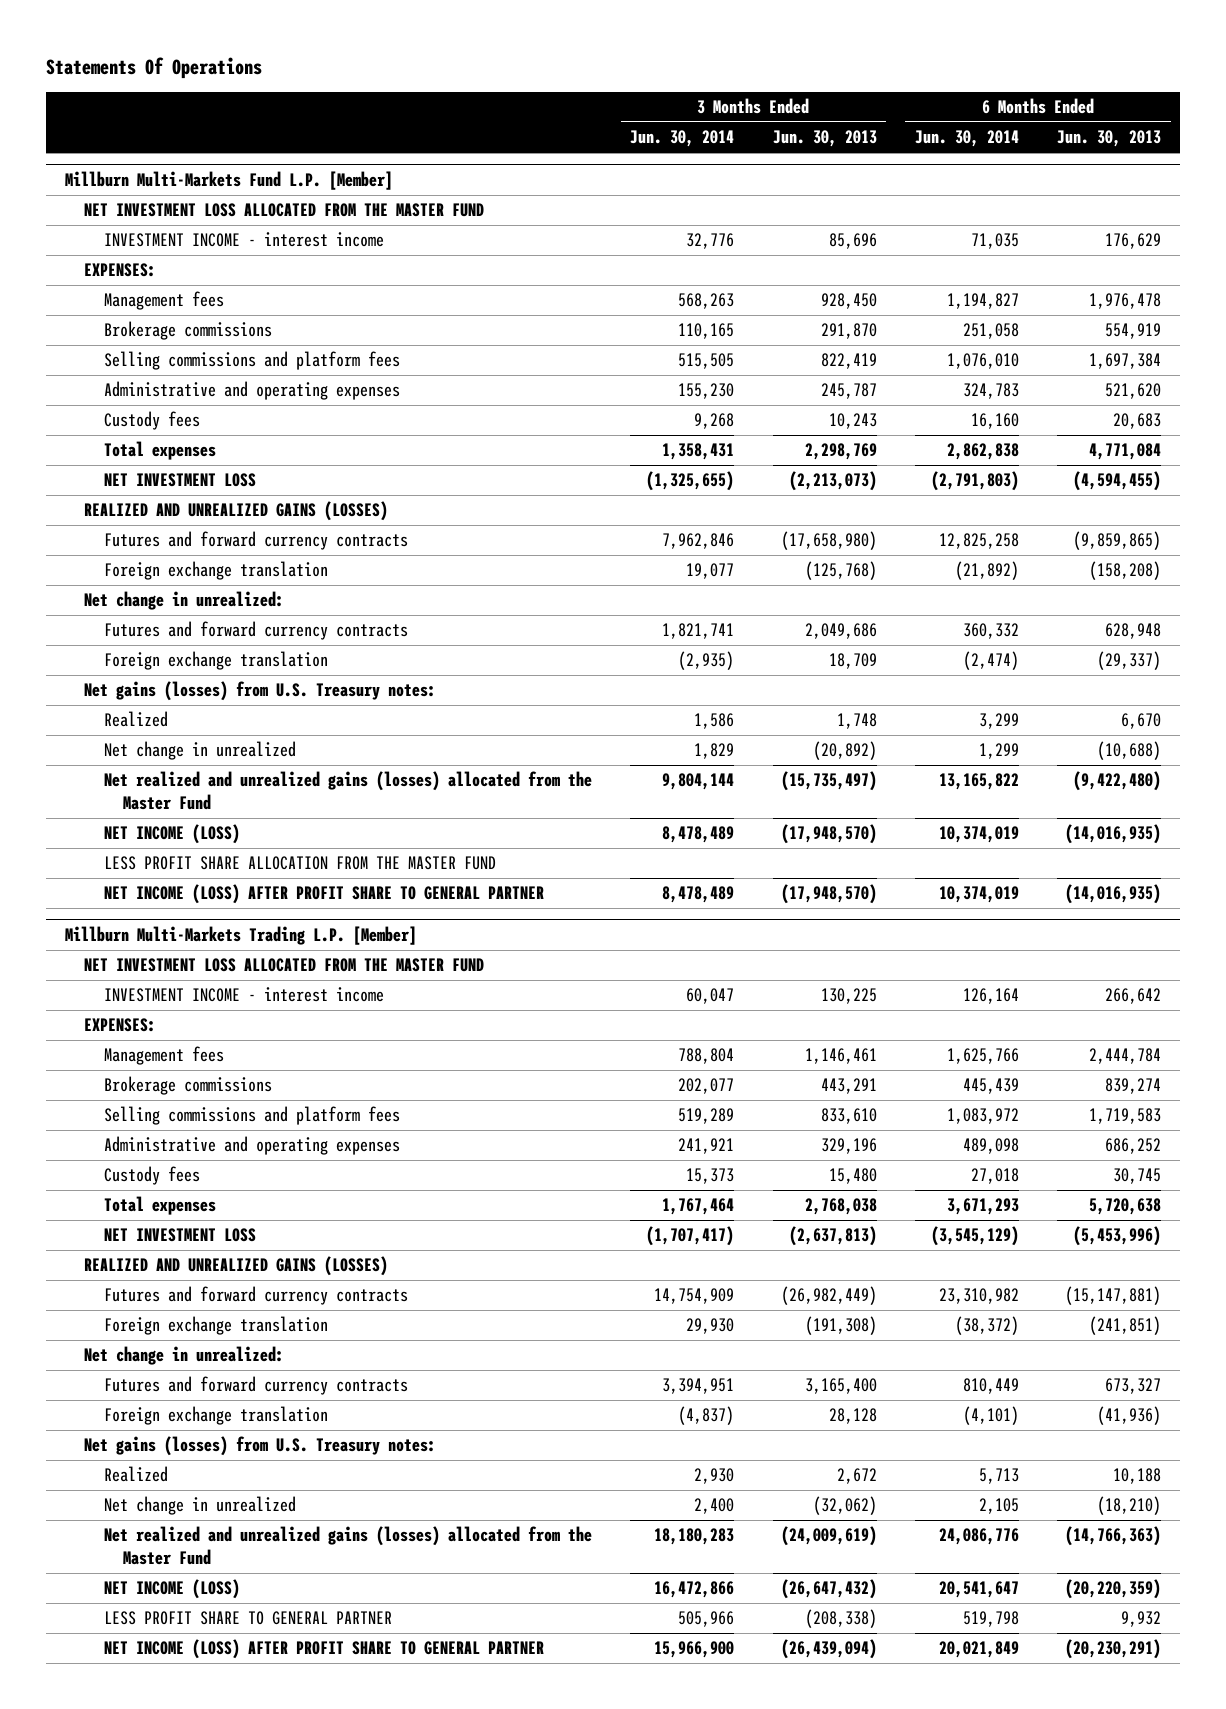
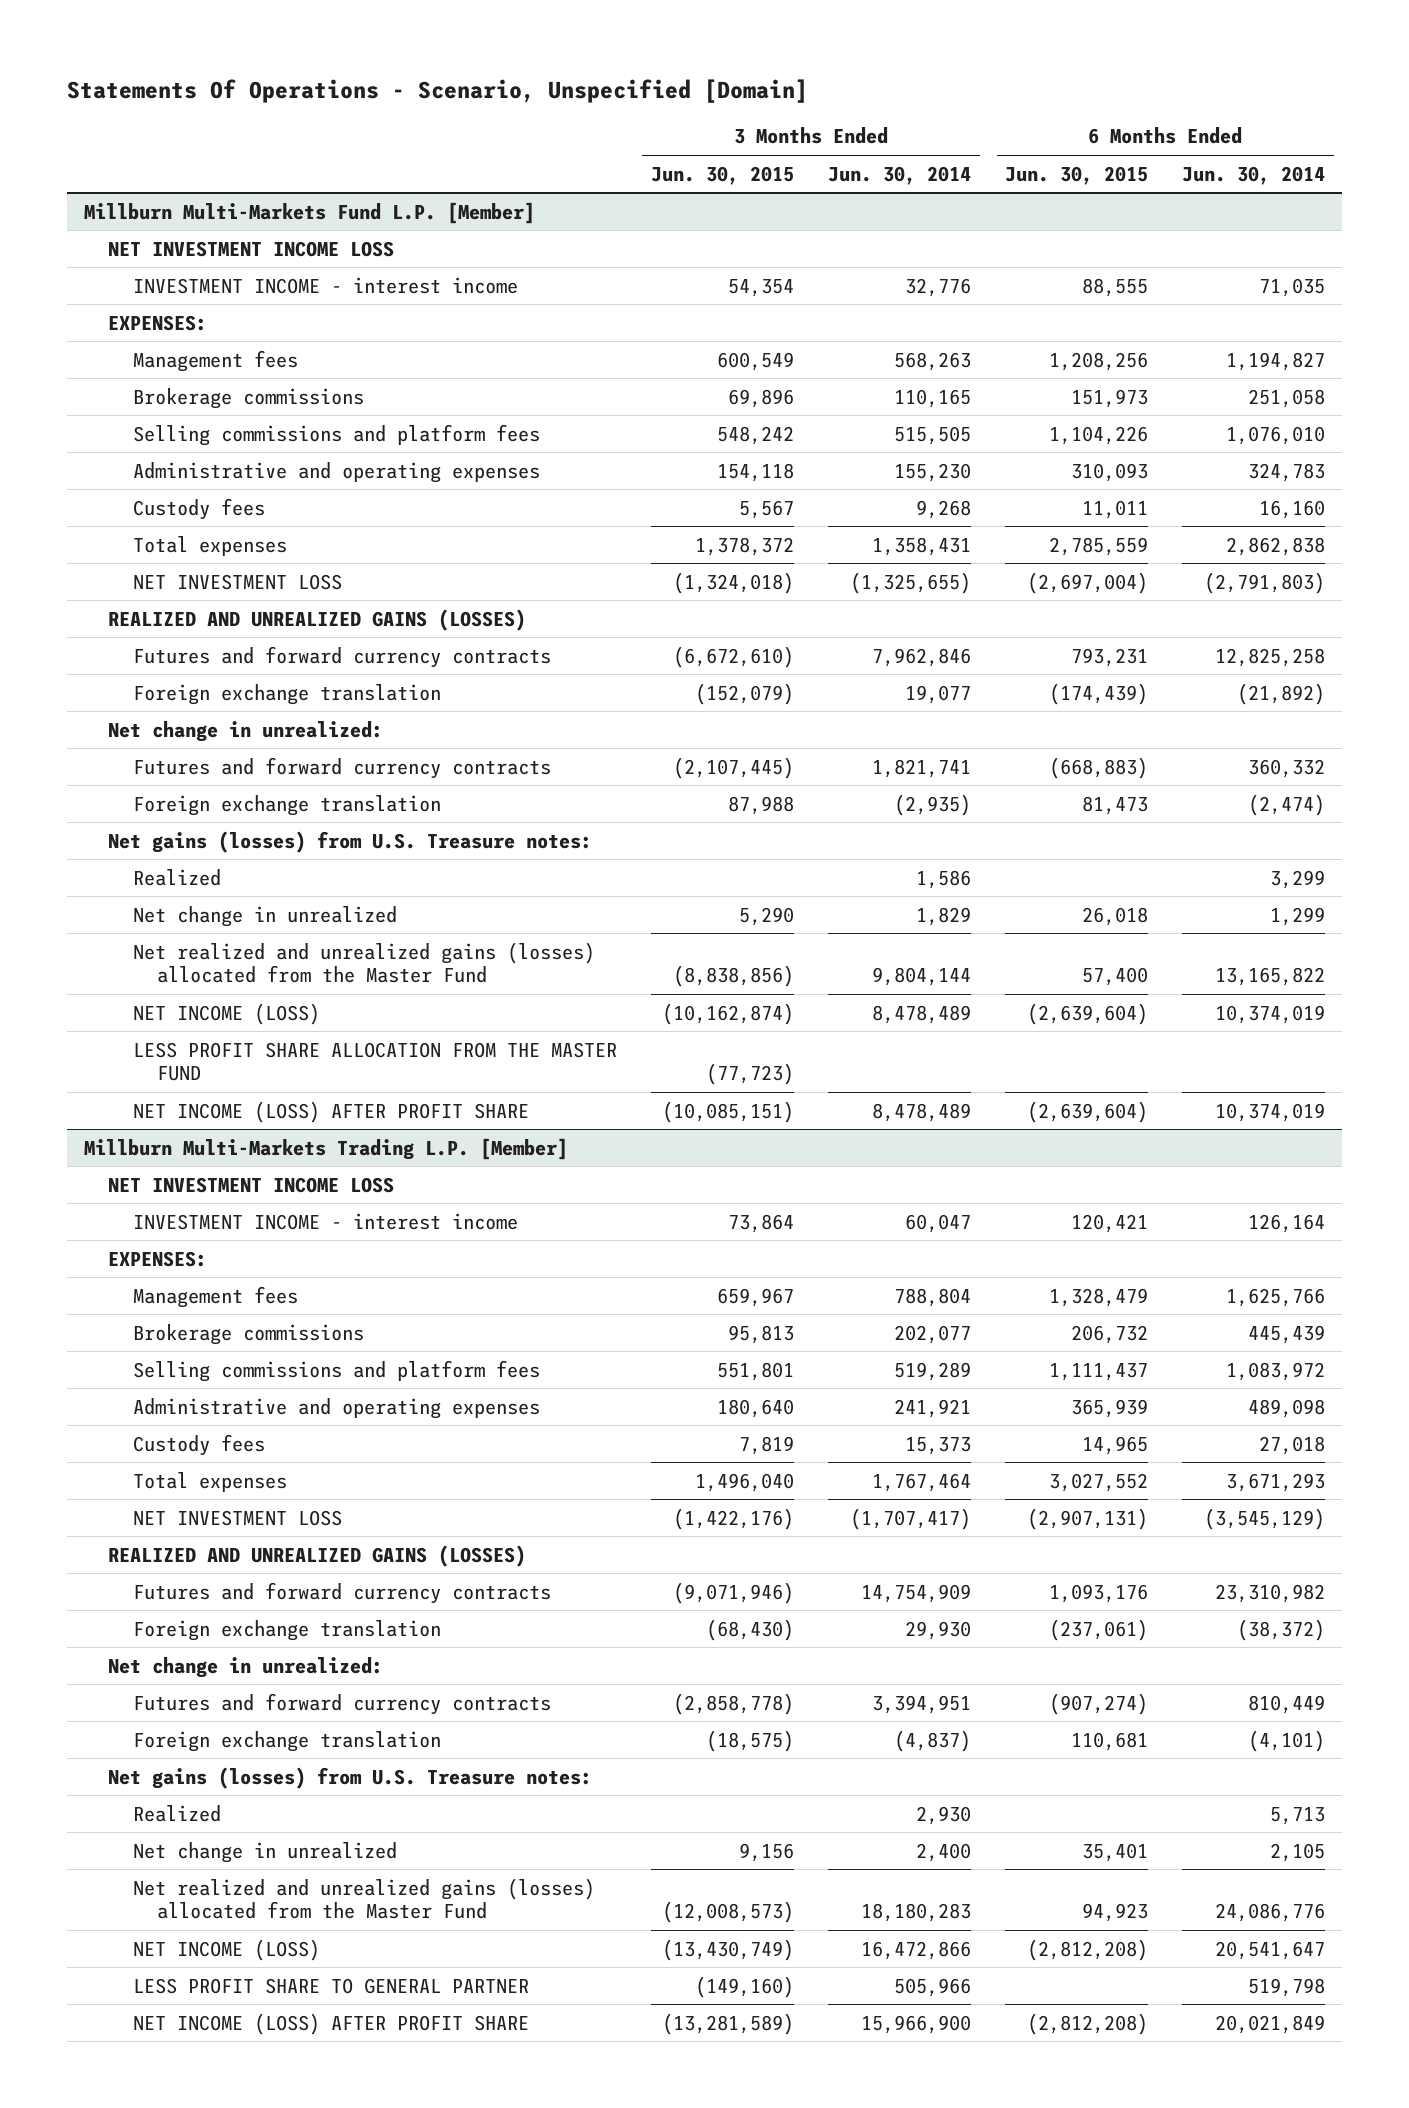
[45,56,262,79] Statements Of Operations -> [66,78,808,103] Statements Of Operations - Scenario, Unspecified [Domain]
[772,130,877,148] Jun. 30, 2013 -> none
[1057,130,1162,148] Jun. 30, 2013 -> none
none -> [650,165,794,185] Jun. 30, 2015
none -> [1005,165,1149,185] Jun. 30, 2015
[84,203,485,218] NET INVESTMENT LOSS ALLOCATED FROM THE MASTER FUND -> [108,240,395,257] NET INVESTMENT INCOME LOSS
[84,681,437,702] Net gains (losses) from U.S. Treasury notes: -> [108,830,593,853] Net gains (losses) from U.S. Treasure notes:
[103,884,544,905] NET INCOME (LOSS) AFTER PROFIT SHARE TO GENERAL PARTNER -> [132,1100,529,1123] NET INCOME (LOSS) AFTER PROFIT SHARE
[84,958,485,973] NET INVESTMENT LOSS ALLOCATED FROM THE MASTER FUND -> [108,1176,395,1193] NET INVESTMENT INCOME LOSS
[84,1436,437,1457] Net gains (losses) from U.S. Treasury notes: -> [108,1766,593,1789] Net gains (losses) from U.S. Treasure notes:
[103,1639,544,1660] NET INCOME (LOSS) AFTER PROFIT SHARE TO GENERAL PARTNER -> [132,2012,529,2035] NET INCOME (LOSS) AFTER PROFIT SHARE

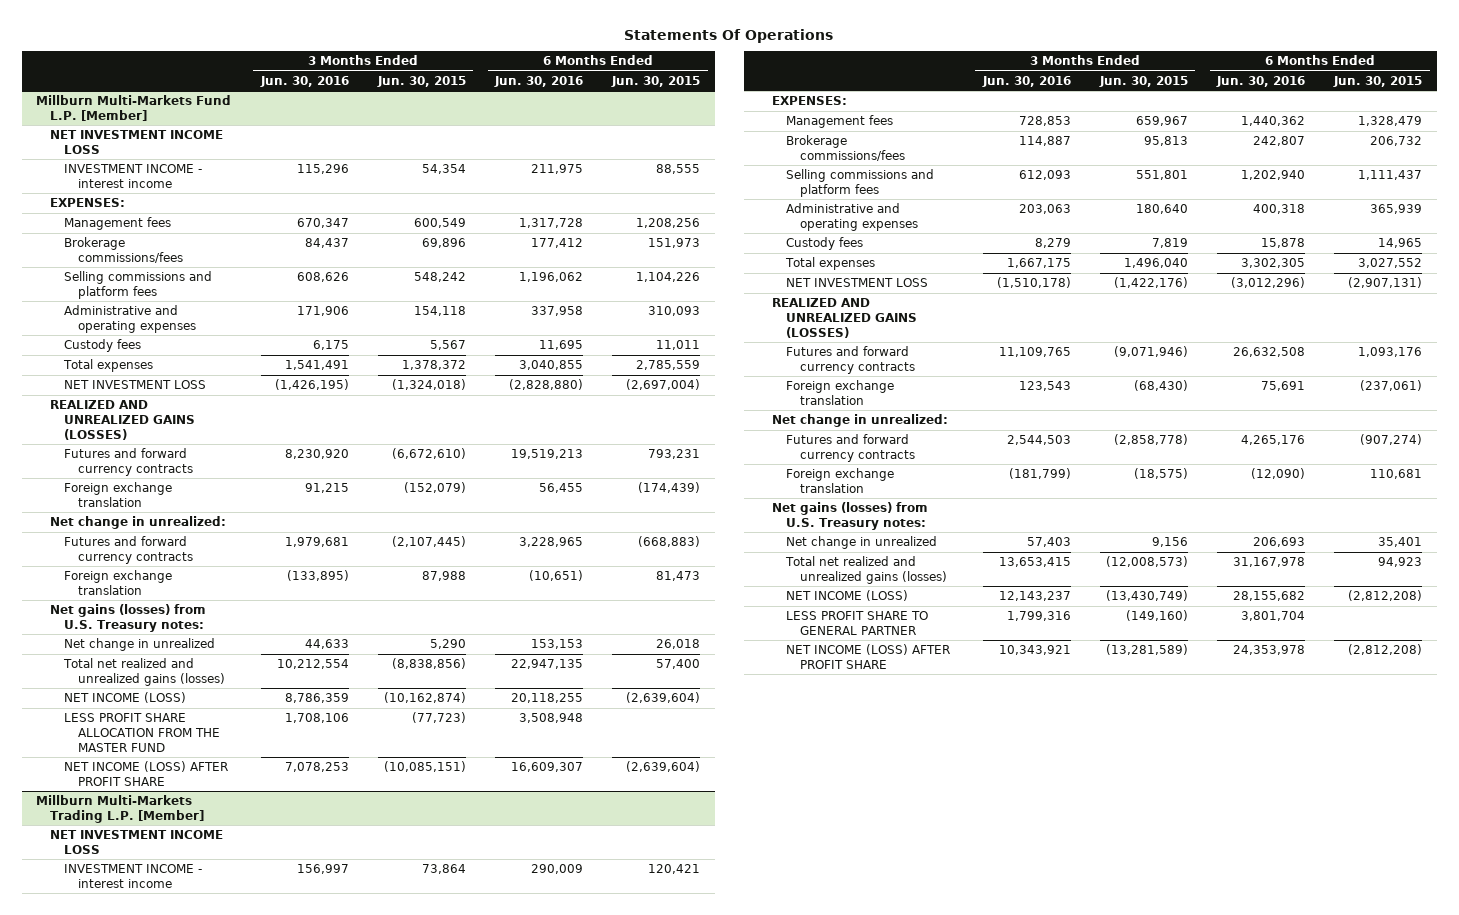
[66,78,808,103] Statements Of Operations - Scenario, Unspecified [Domain] -> [624,28,834,43] Statements Of Operations
[827,165,971,185] Jun. 30, 2014 -> none
[1182,165,1326,185] Jun. 30, 2014 -> none
none -> [259,75,349,87] Jun. 30, 2016
none -> [494,75,584,87] Jun. 30, 2016
[132,387,364,409] Brokerage commissions -> [64,237,184,263] Brokerage commissions/fees
[132,868,221,886] Realized -> none
[108,830,593,853] Net gains (losses) from U.S. Treasure notes: -> [50,604,207,632] Net gains (losses) from U.S. Treasury notes:
[132,941,595,984] Net realized and unrealized gains (losses) allocated from the Master Fund -> [63,658,226,686] Total net realized and unrealized gains (losses)
[132,1323,364,1345] Brokerage commissions -> [786,135,906,161] Brokerage commissions/fees
[132,1804,221,1822] Realized -> none
[108,1766,593,1789] Net gains (losses) from U.S. Treasure notes: -> [772,502,929,530] Net gains (losses) from U.S. Treasury notes:
[132,1877,595,1920] Net realized and unrealized gains (losses) allocated from the Master Fund -> [785,556,948,584] Total net realized and unrealized gains (losses)

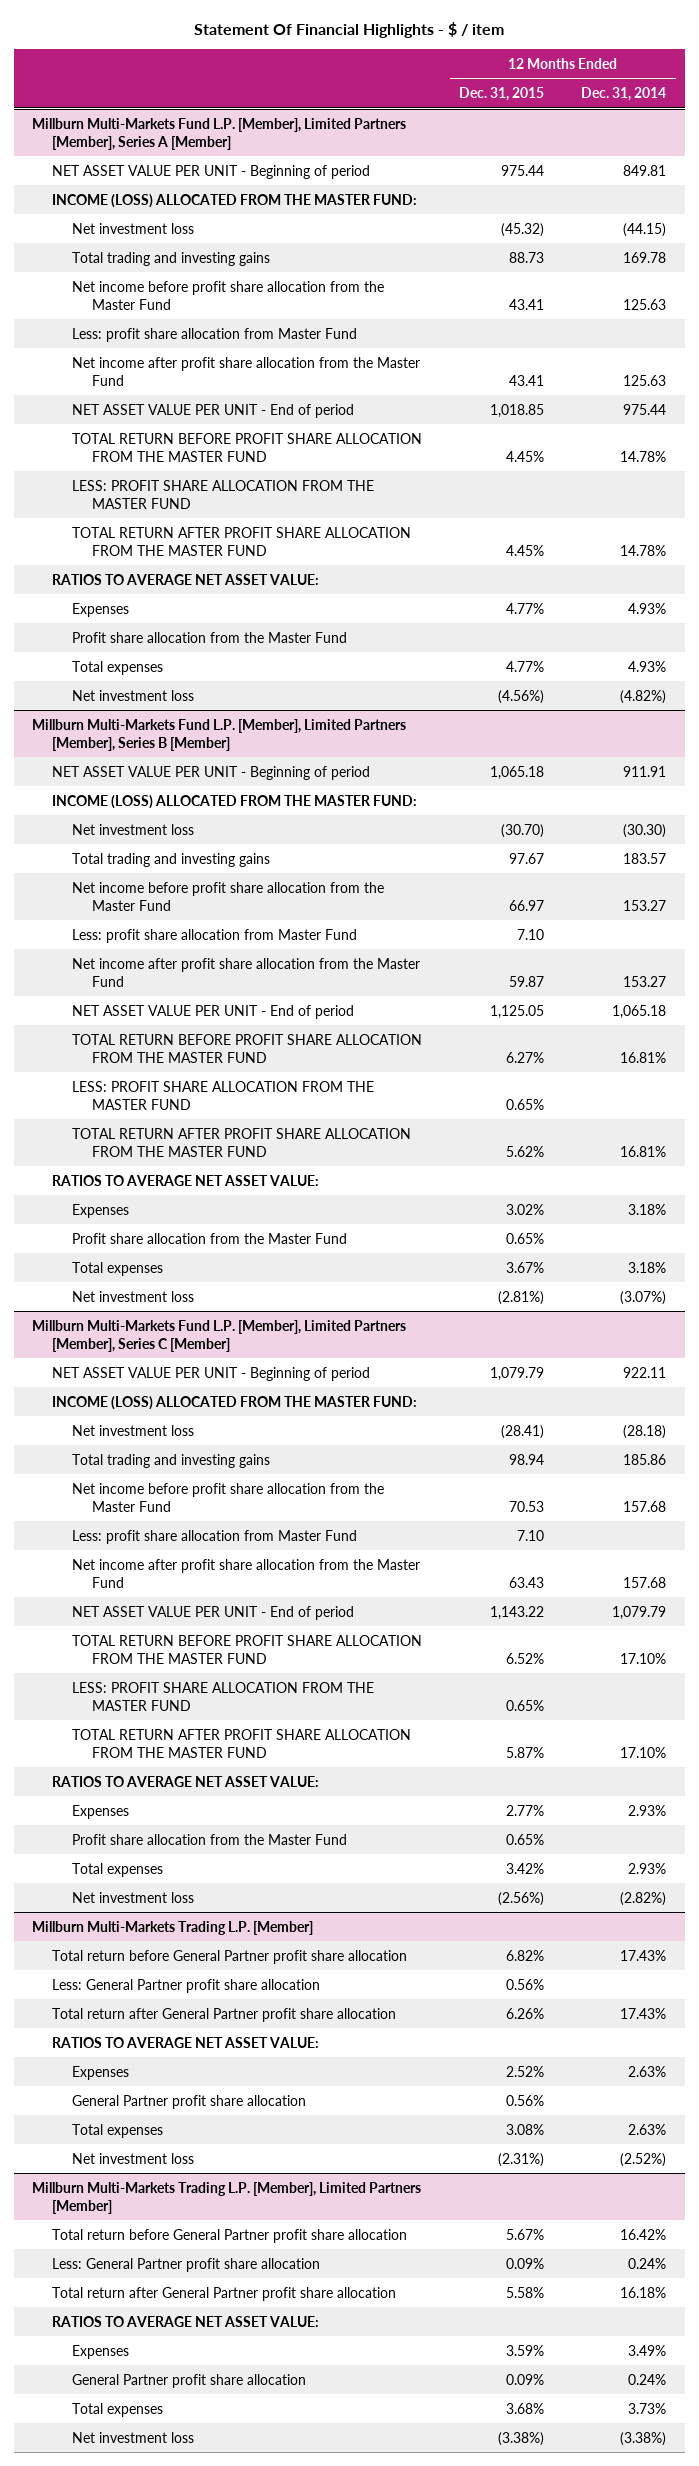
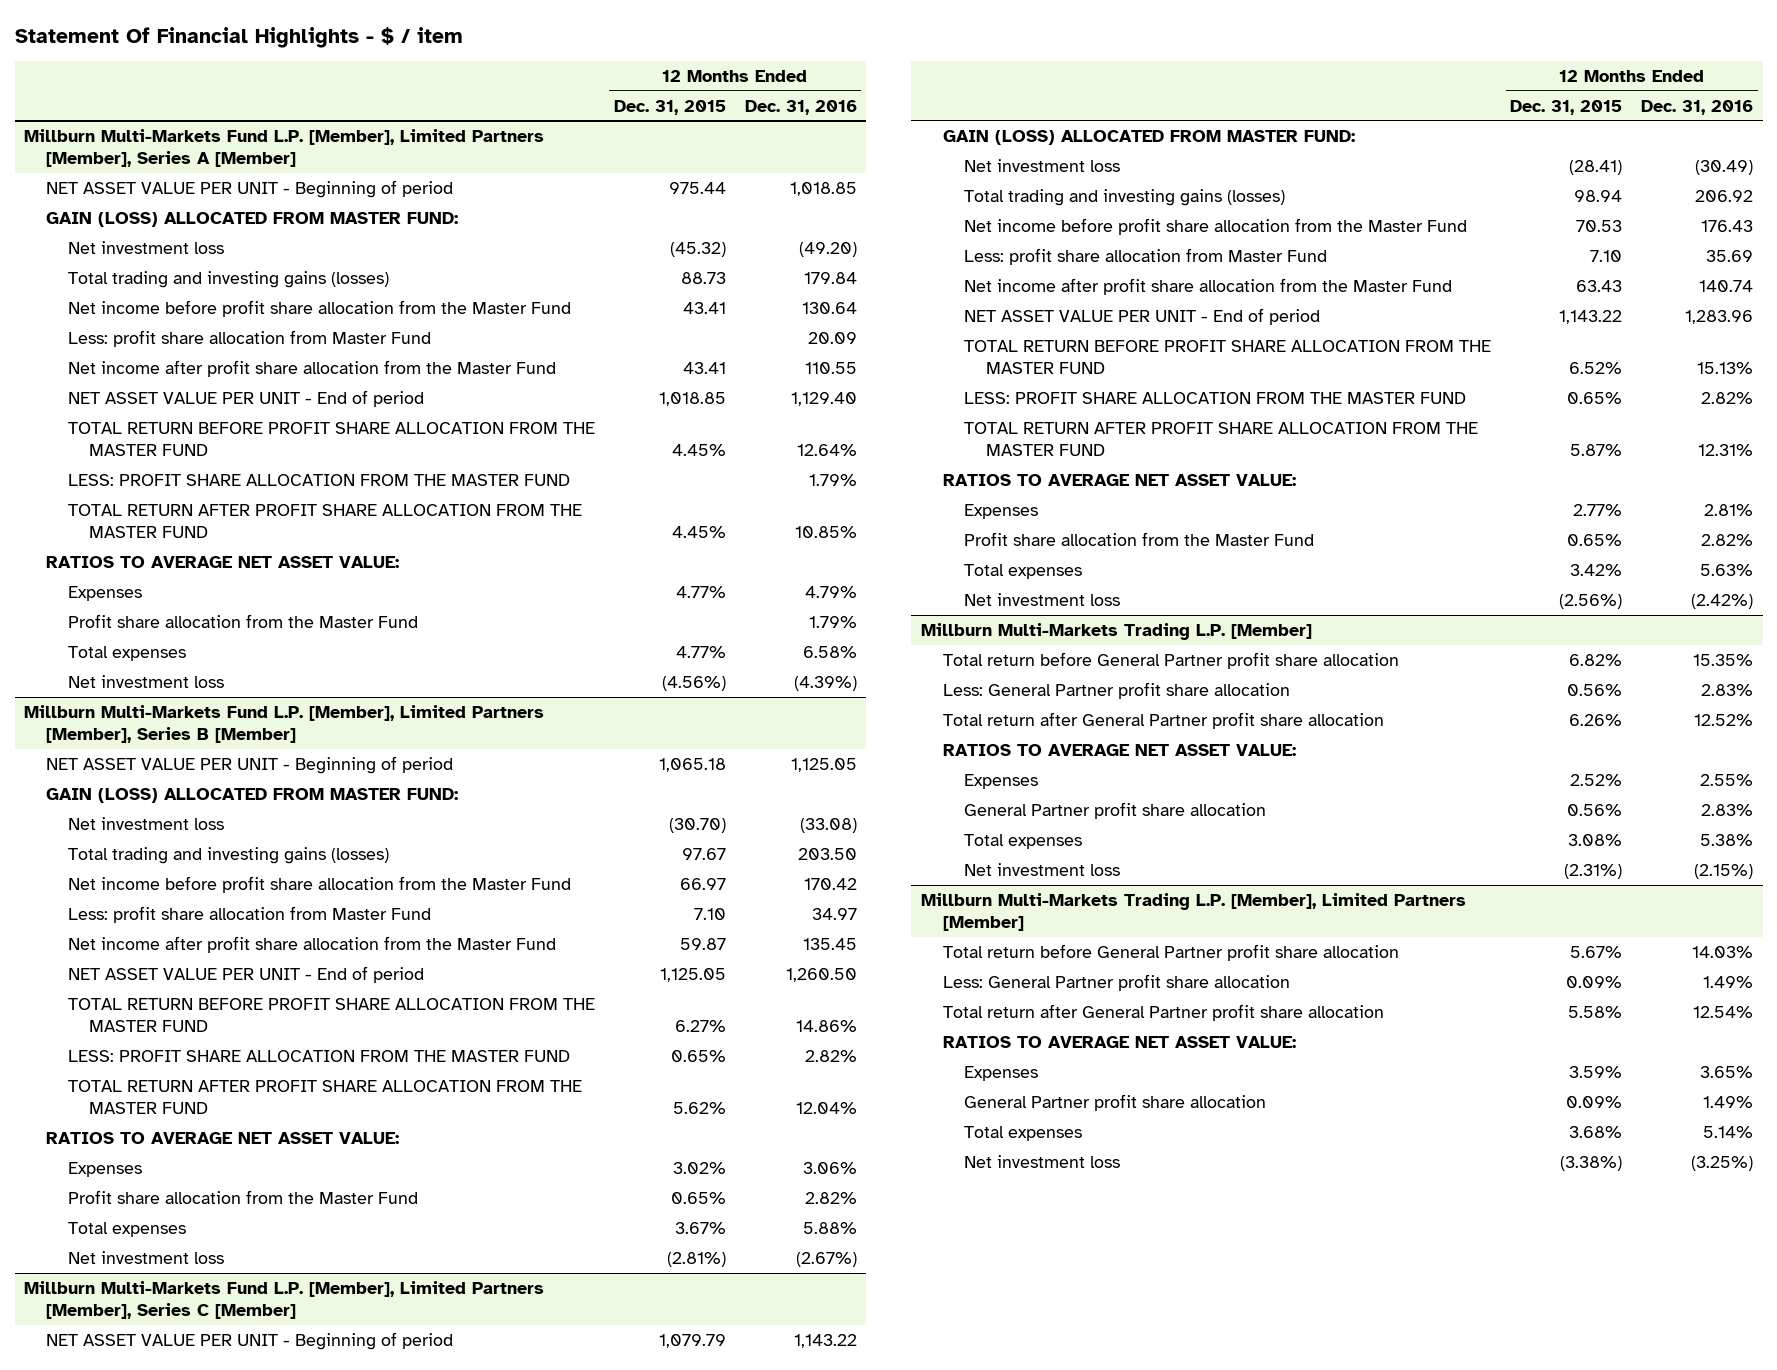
[581,87,667,102] Dec. 31, 2014 -> none
none -> [744,99,857,115] Dec. 31, 2016
[51,193,417,208] INCOME (LOSS) ALLOCATED FROM THE MASTER FUND: -> [45,212,458,228] GAIN (LOSS) ALLOCATED FROM MASTER FUND:
[71,251,270,266] Total trading and investing gains -> [67,271,389,289] Total trading and investing gains (losses)
[51,794,417,809] INCOME (LOSS) ALLOCATED FROM THE MASTER FUND: -> [45,788,458,804] GAIN (LOSS) ALLOCATED FROM MASTER FUND:
[71,852,270,867] Total trading and investing gains -> [67,847,389,865] Total trading and investing gains (losses)
[51,1395,417,1410] INCOME (LOSS) ALLOCATED FROM THE MASTER FUND: -> [942,130,1355,146] GAIN (LOSS) ALLOCATED FROM MASTER FUND:
[71,1453,270,1468] Total trading and investing gains -> [964,189,1286,207] Total trading and investing gains (losses)

